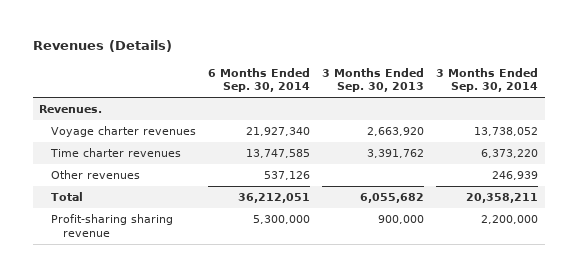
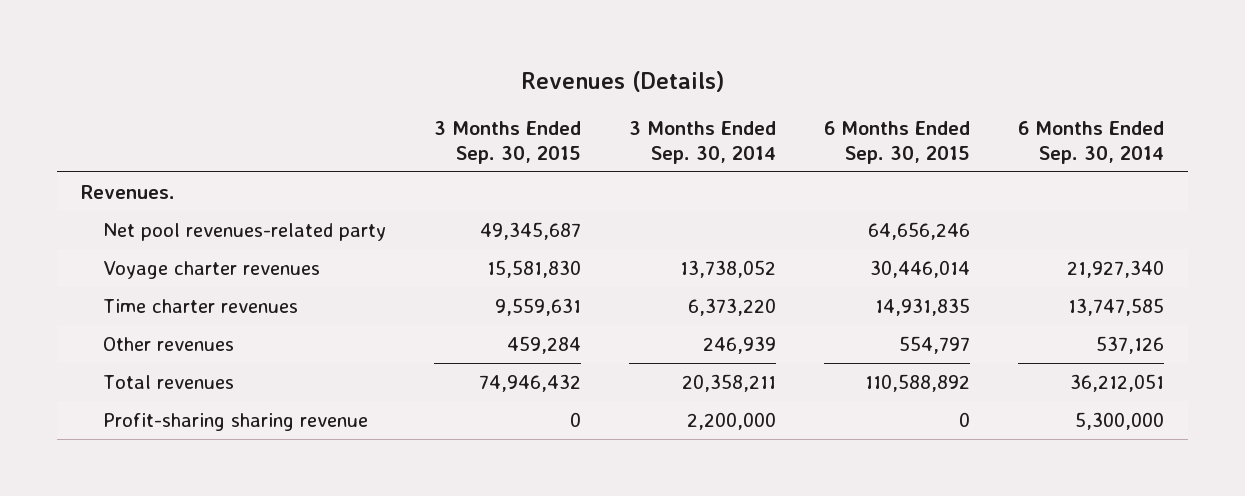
[322,67,425,93] 3 Months Ended Sep. 30, 2013 -> none
none -> [433,120,581,164] 3 Months Ended Sep. 30, 2015
none -> [823,120,970,164] 6 Months Ended Sep. 30, 2015
none -> [102,222,386,241] Net pool revenues-related party
[50,192,83,202] Total -> [102,374,234,389] Total revenues

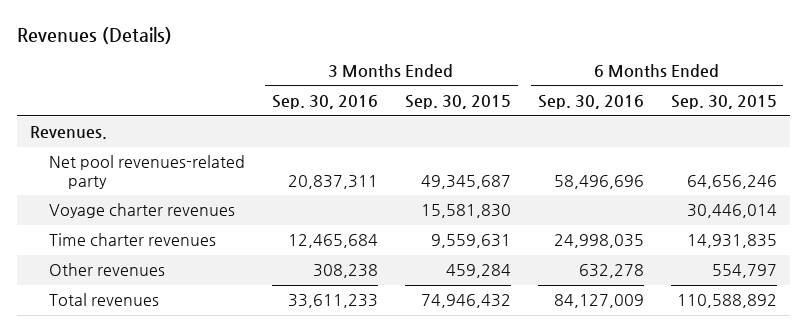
[628,120,776,164] 3 Months Ended Sep. 30, 2014 -> none
[1017,120,1164,164] 6 Months Ended Sep. 30, 2014 -> none
none -> [271,95,378,110] Sep. 30, 2016
none -> [537,95,644,110] Sep. 30, 2016
[102,412,368,431] Profit-sharing sharing revenue -> none

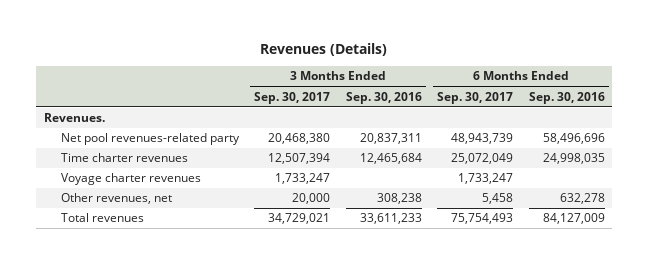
[404,95,511,110] Sep. 30, 2015 -> none
[670,95,777,110] Sep. 30, 2015 -> none
none -> [254,91,331,104] Sep. 30, 2017
none -> [437,91,514,104] Sep. 30, 2017
[49,203,236,219] Voyage charter revenues -> [60,173,201,186] Voyage charter revenues
[49,263,166,277] Other revenues -> [60,193,172,205] Other revenues, net

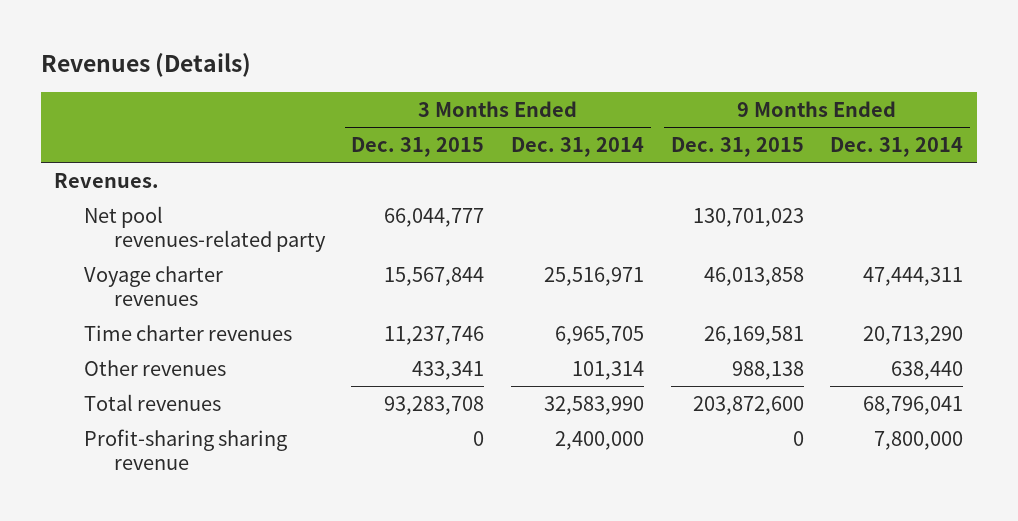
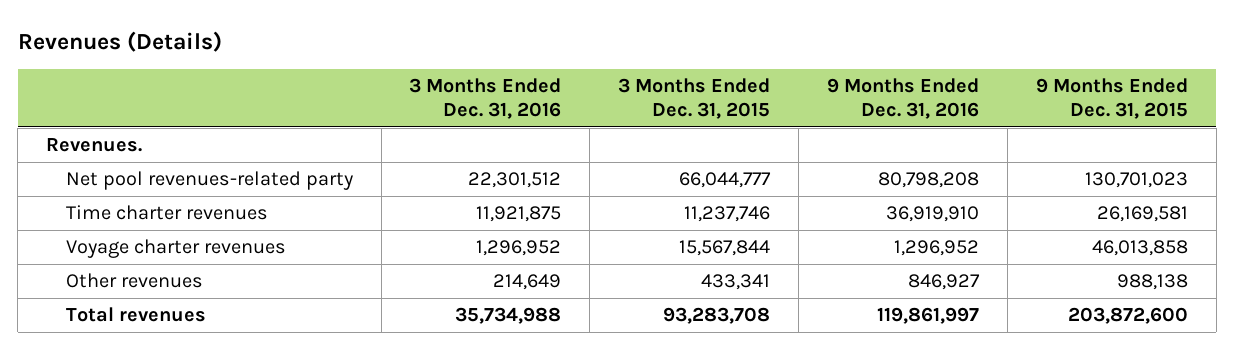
[511,137,645,158] Dec. 31, 2014 -> none
[830,137,964,158] Dec. 31, 2014 -> none
none -> [409,77,562,120] 3 Months Ended Dec. 31, 2016
none -> [826,77,979,120] 9 Months Ended Dec. 31, 2016
[83,265,223,306] Voyage charter revenues -> [65,239,286,259] Voyage charter revenues
[83,428,287,470] Profit-sharing sharing revenue -> none

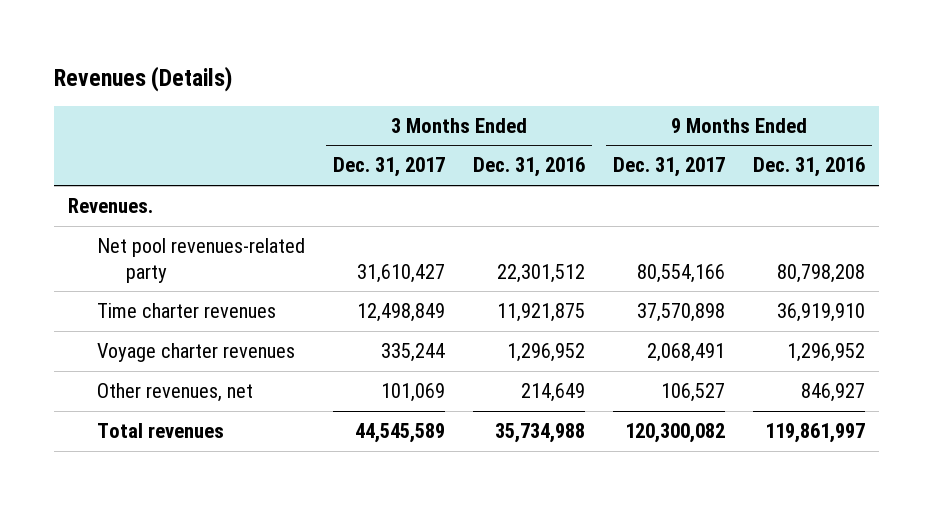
[618,77,771,120] 3 Months Ended Dec. 31, 2015 -> none
[1035,77,1188,120] 9 Months Ended Dec. 31, 2015 -> none
none -> [333,157,446,178] Dec. 31, 2017
none -> [613,157,726,178] Dec. 31, 2017
[65,273,203,289] Other revenues -> [97,382,254,402] Other revenues, net

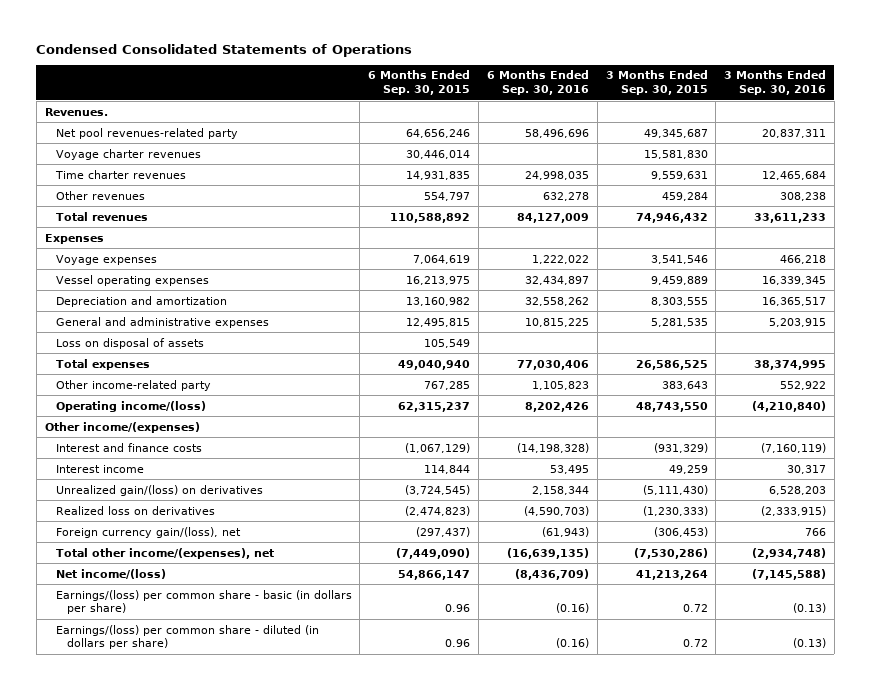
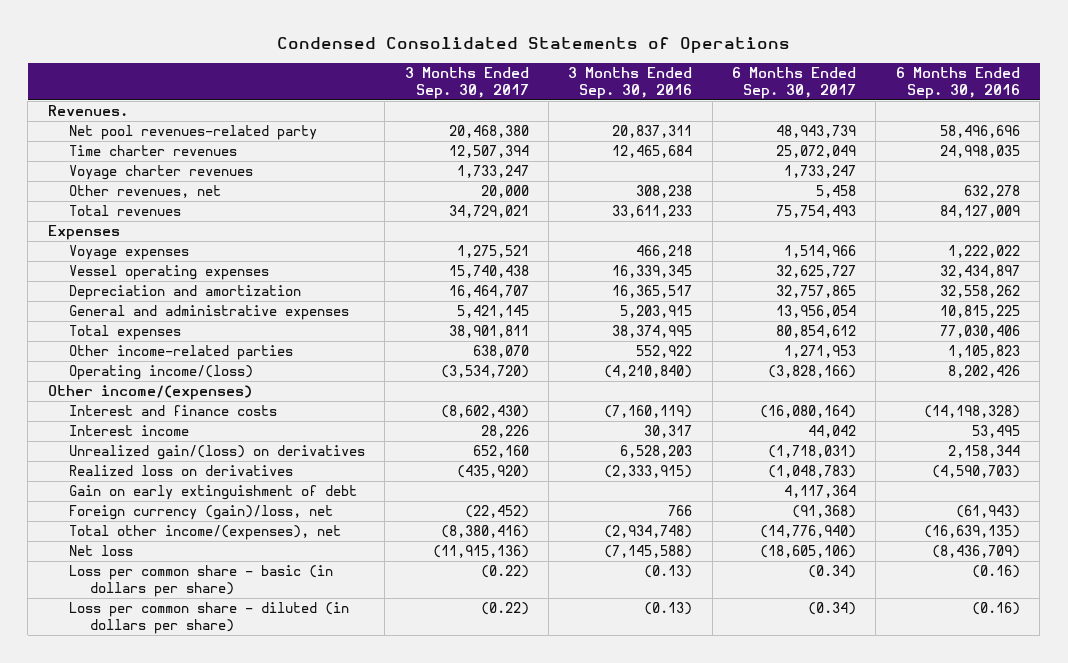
[368,70,471,96] 6 Months Ended Sep. 30, 2015 -> none
[605,70,708,96] 3 Months Ended Sep. 30, 2015 -> none
none -> [404,67,529,99] 3 Months Ended Sep. 30, 2017
none -> [732,67,857,99] 6 Months Ended Sep. 30, 2017
[55,148,201,160] Voyage charter revenues -> [68,165,253,181] Voyage charter revenues
[55,190,145,200] Other revenues -> [68,185,221,199] Other revenues, net
[55,337,204,349] Loss on disposal of assets -> none
[55,379,211,391] Other income-related party -> [68,345,293,361] Other income-related parties
none -> [68,485,357,501] Gain on early extinguishment of debt
[55,526,241,538] Foreign currency gain/(loss), net -> [68,505,333,521] Foreign currency (gain)/loss, net
[55,568,166,579] Net income/(loss) -> [68,545,133,557] Net loss
[55,589,352,615] Earnings/(loss) per common share - basic (in dollars per share) -> [68,565,333,597] Loss per common share - basic (in dollars per share)
[55,624,319,650] Earnings/(loss) per common share - diluted (in dollars per share) -> [68,602,349,634] Loss per common share - diluted (in dollars per share)

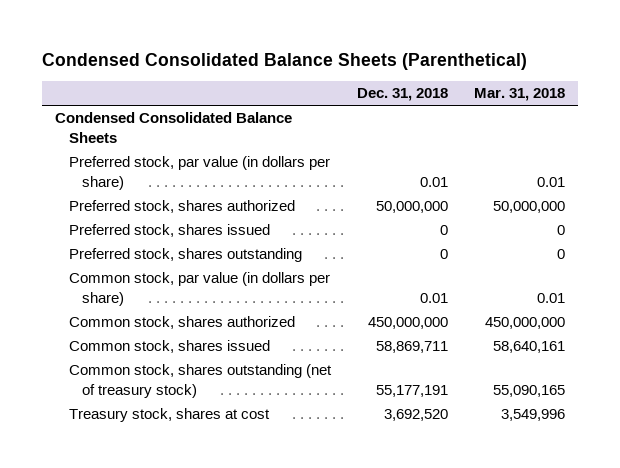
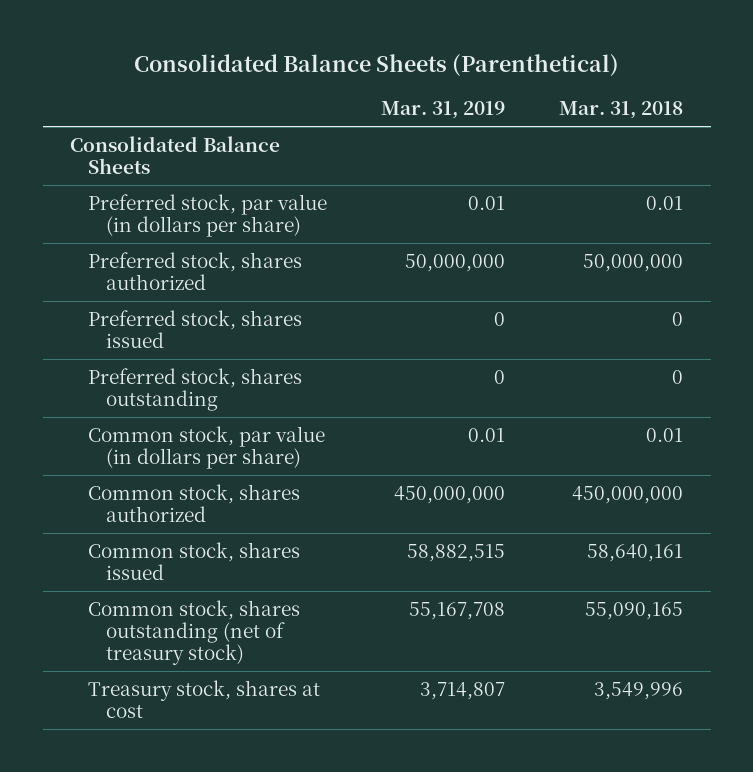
[41,52,527,70] Condensed Consolidated Balance Sheets (Parenthetical) -> [133,54,619,78] Consolidated Balance Sheets (Parenthetical)
[356,88,448,102] Dec. 31, 2018 -> none
none -> [381,101,506,120] Mar. 31, 2019
[55,112,293,143] Condensed Consolidated Balance Sheets -> [70,135,281,174] Consolidated Balance Sheets

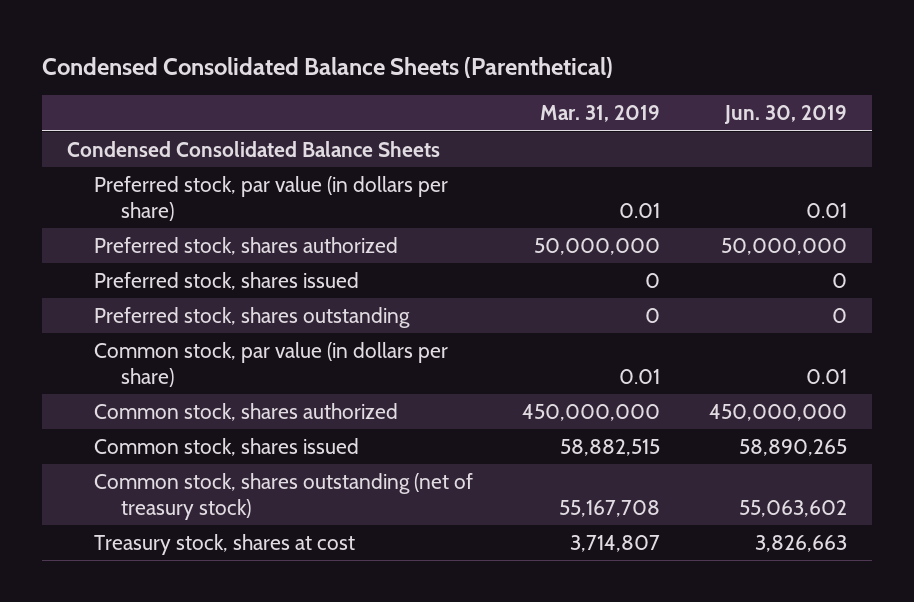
[133,54,619,78] Consolidated Balance Sheets (Parenthetical) -> [41,56,613,78] Condensed Consolidated Balance Sheets (Parenthetical)
[559,101,684,120] Mar. 31, 2018 -> none
none -> [724,105,848,125] Jun. 30, 2019
[70,135,281,174] Consolidated Balance Sheets -> [66,141,440,158] Condensed Consolidated Balance Sheets

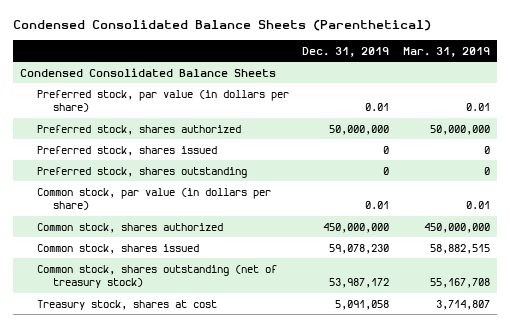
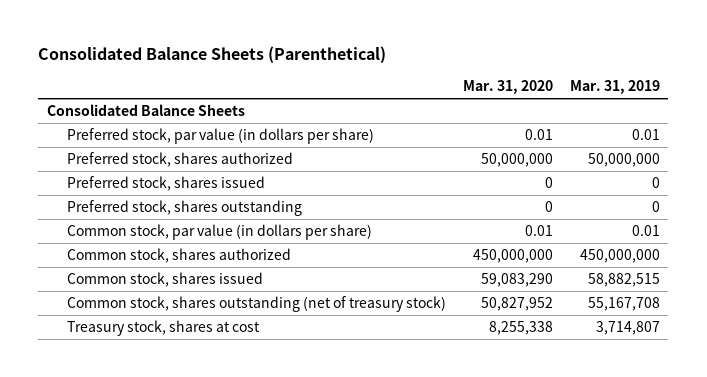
[13,20,432,32] Condensed Consolidated Balance Sheets (Parenthetical) -> [38,46,387,64] Consolidated Balance Sheets (Parenthetical)
[302,46,390,57] Dec. 31, 2019 -> none
none -> [462,80,553,95] Mar. 31, 2020
[19,67,276,77] Condensed Consolidated Balance Sheets -> [46,104,245,117] Consolidated Balance Sheets

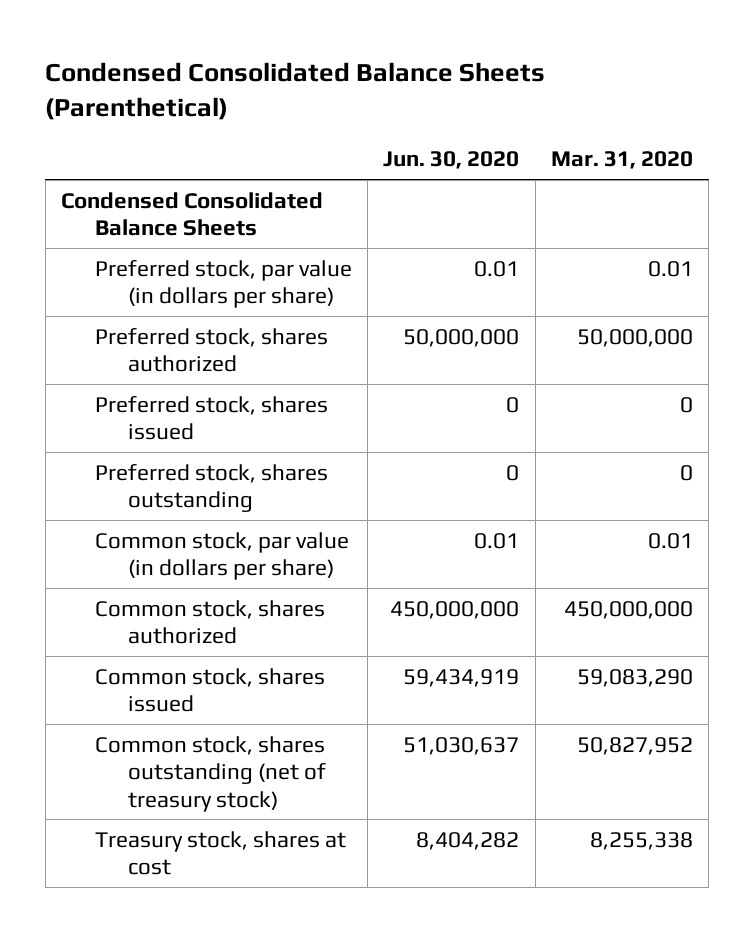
[38,46,387,64] Consolidated Balance Sheets (Parenthetical) -> [45,61,546,120] Condensed Consolidated Balance Sheets (Parenthetical)
[569,80,660,95] Mar. 31, 2019 -> none
none -> [383,151,520,170] Jun. 30, 2020
[46,104,245,117] Consolidated Balance Sheets -> [61,191,324,237] Condensed Consolidated Balance Sheets

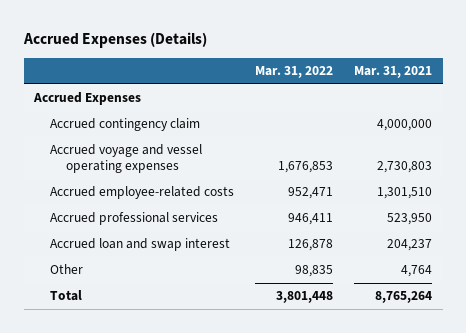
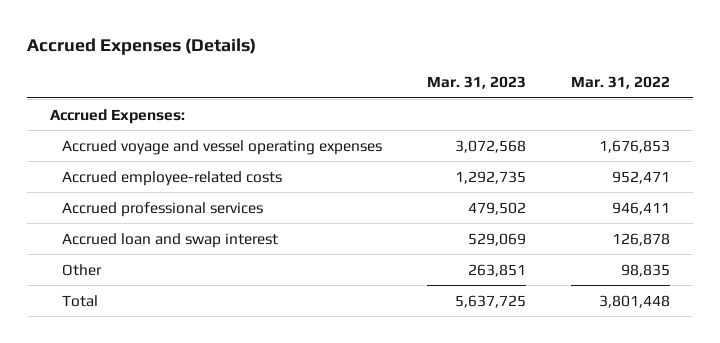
[354,66,433,79] Mar. 31, 2021 -> none
none -> [427,76,527,90] Mar. 31, 2023
[50,118,201,132] Accrued contingency claim -> none
[33,92,142,106] Accrued Expenses -> [49,108,185,124] Accrued Expenses:

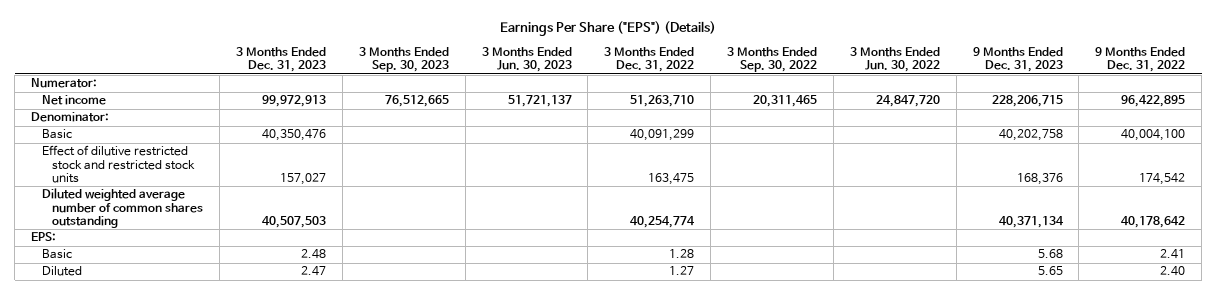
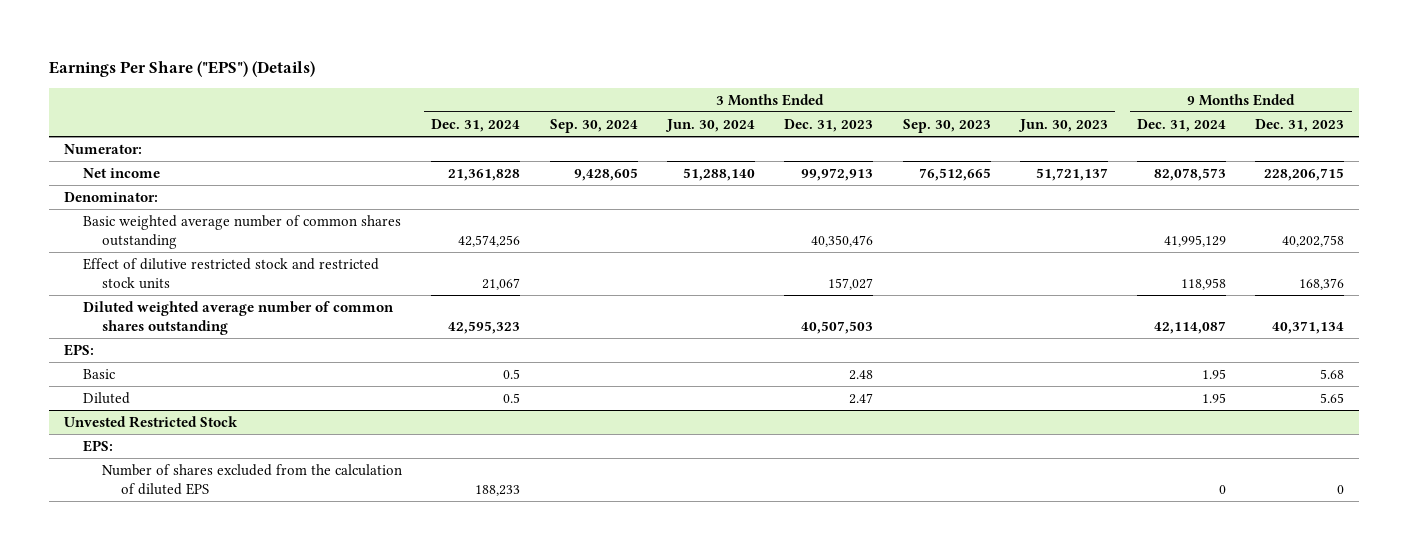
[604,47,695,73] 3 Months Ended Dec. 31, 2022 -> none
[727,47,818,73] 3 Months Ended Sep. 30, 2022 -> none
[849,47,940,73] 3 Months Ended Jun. 30, 2022 -> none
[1095,47,1186,73] 9 Months Ended Dec. 31, 2022 -> none
none -> [431,119,521,133] Dec. 31, 2024
none -> [549,119,638,134] Sep. 30, 2024
none -> [664,119,755,133] Jun. 30, 2024
none -> [1137,119,1227,133] Dec. 31, 2024
[41,129,72,140] Basic -> [83,215,402,249] Basic weighted average number of common shares outstanding
none -> [64,416,239,429] Unvested Restricted Stock
none -> [83,440,114,453] EPS:
none -> [102,464,403,495] Number of shares excluded from the calculation of diluted EPS

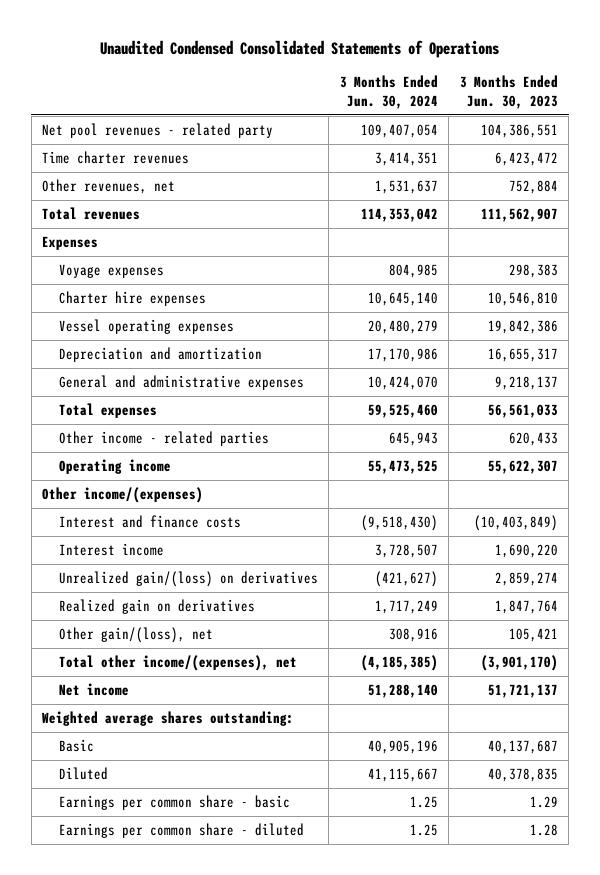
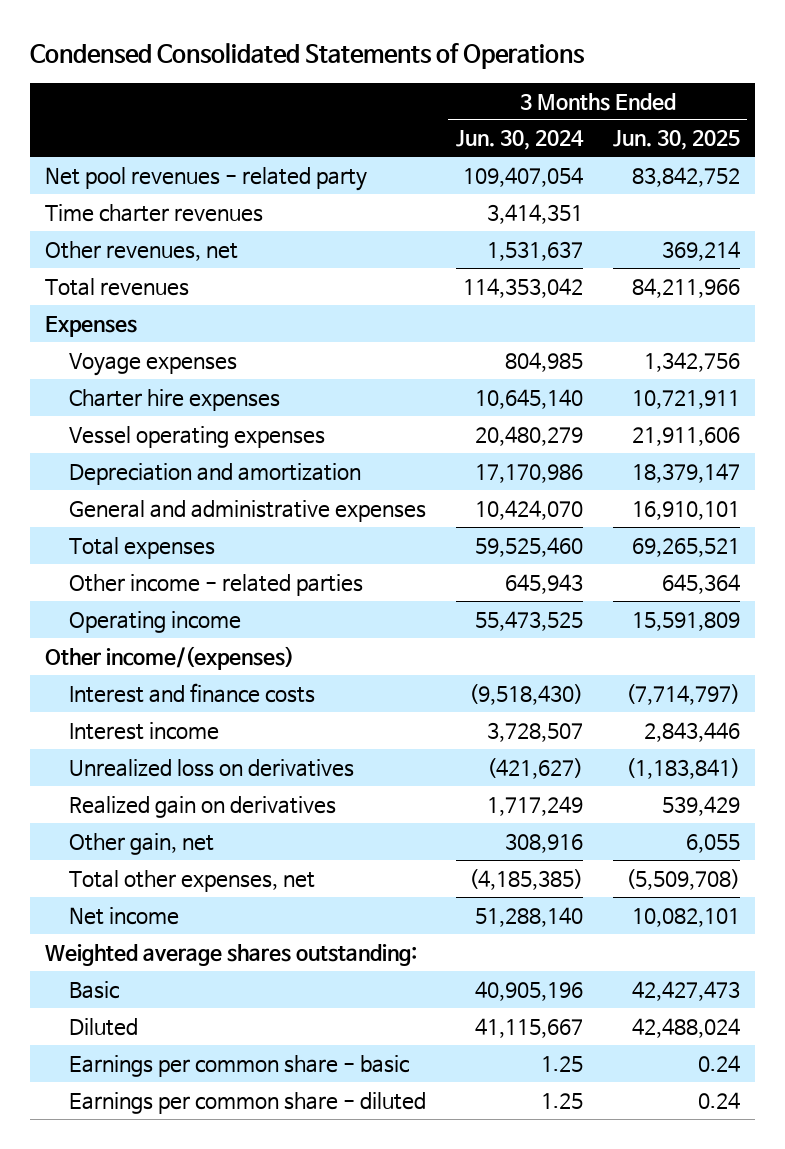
[99,39,499,58] Unaudited Condensed Consolidated Statements of Operations -> [30,43,586,70] Condensed Consolidated Statements of Operations
[459,75,558,109] 3 Months Ended Jun. 30, 2023 -> none
none -> [612,130,740,151] Jun. 30, 2025
[58,571,318,588] Unrealized gain/(loss) on derivatives -> [68,758,354,777] Unrealized loss on derivatives
[58,627,213,644] Other gain/(loss), net -> [68,832,214,855] Other gain, net
[58,655,297,672] Total other income/(expenses), net -> [68,869,315,892] Total other expenses, net

